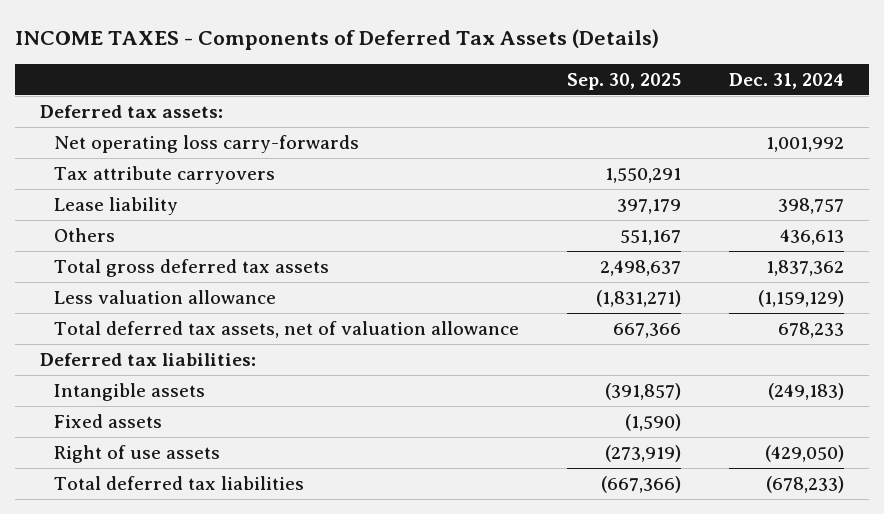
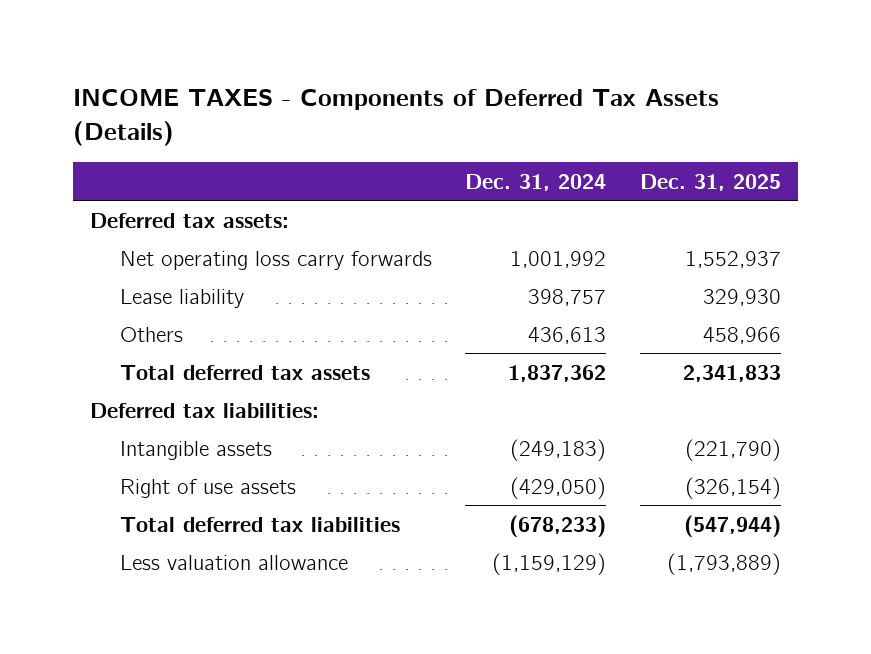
[567,72,682,90] Sep. 30, 2025 -> none
none -> [640,173,782,191] Dec. 31, 2025
[53,166,275,185] Tax attribute carryovers -> none
[53,135,359,154] Net operating loss carry-forwards -> [119,250,432,270] Net operating loss carry forwards
[53,321,519,339] Total deferred tax assets, net of valuation allowance -> none
[53,259,329,278] Total gross deferred tax assets -> [119,364,370,380] Total deferred tax assets
[53,414,162,429] Fixed assets -> none
[53,290,276,305] Less valuation allowance -> [119,554,348,570] Less valuation allowance

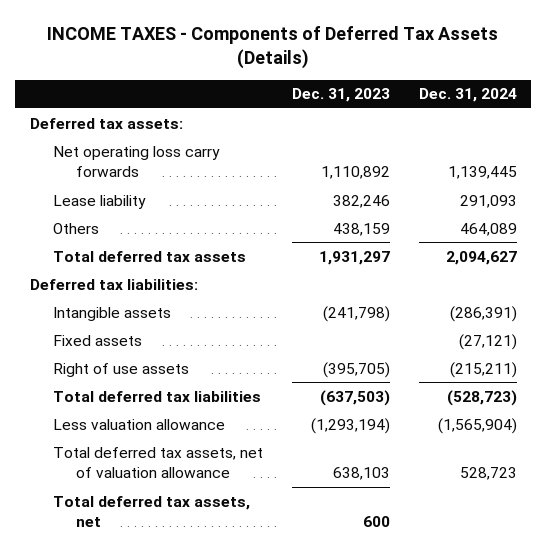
[640,173,782,191] Dec. 31, 2025 -> none
none -> [291,88,390,103] Dec. 31, 2023
[510,250,607,268] 1,001,992 -> [447,166,517,180] 1,139,445
[528,288,607,306] 398,757 -> [459,194,517,208] 291,093
[528,326,607,344] 436,613 -> [459,222,517,236] 464,089
[508,364,607,382] 1,837,362 -> [445,250,517,265] 2,094,627
[510,438,607,461] (249,183) -> [449,305,517,322] (286,391)
none -> [52,334,142,346] Fixed assets
[510,476,607,499] (429,050) -> [449,361,517,378] (215,211)
[509,514,607,537] (678,233) -> [446,389,517,406] (528,723)
[492,552,607,575] (1,159,129) -> [437,417,517,434] (1,565,904)
none -> [52,446,263,479] Total deferred tax assets, net of valuation allowance
none -> [52,495,250,528] Total deferred tax assets, net

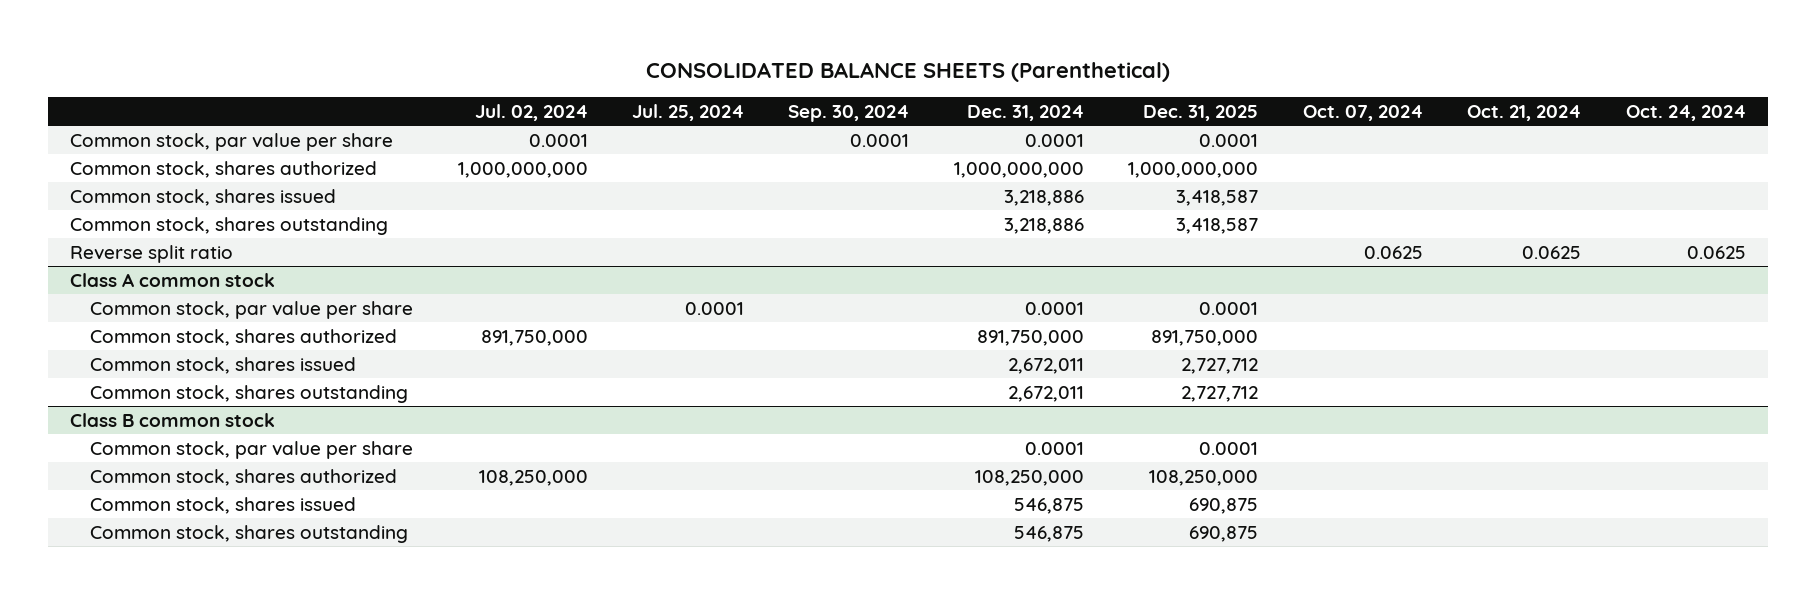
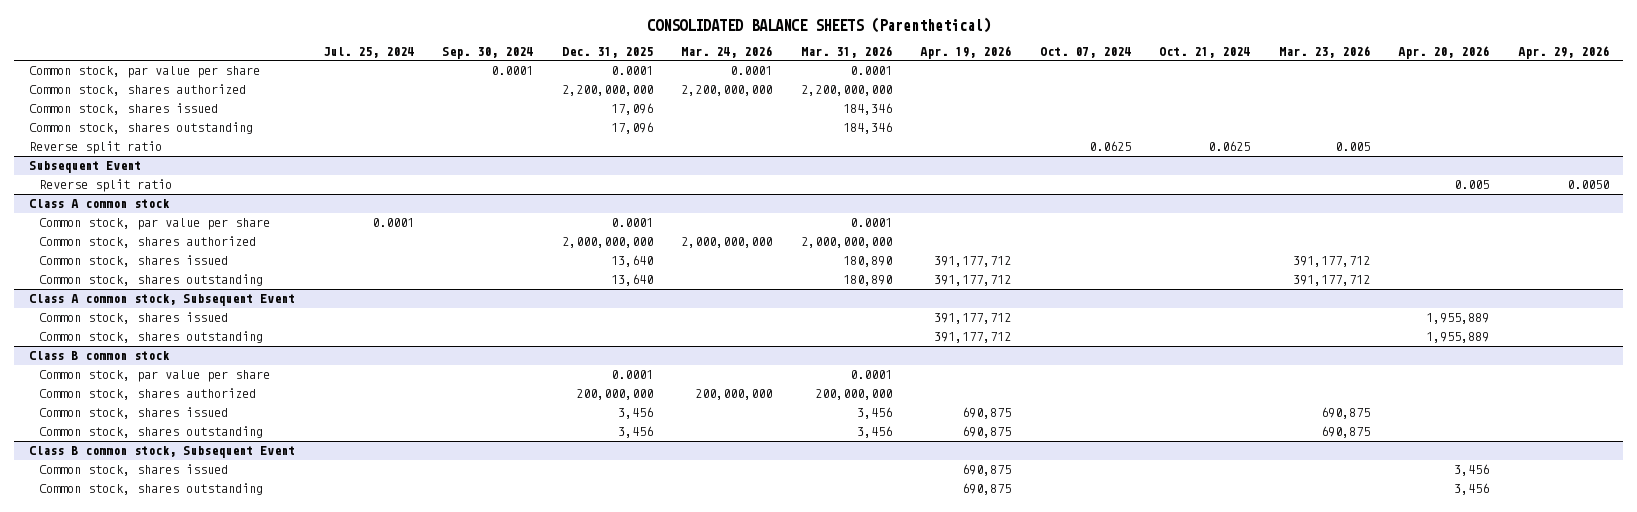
[474,103,588,121] Jul. 02, 2024 -> none
[966,104,1084,121] Dec. 31, 2024 -> none
[1625,104,1746,121] Oct. 24, 2024 -> none
none -> [681,45,773,58] Mar. 24, 2026
none -> [800,45,892,58] Mar. 31, 2026
none -> [920,45,1012,59] Apr. 19, 2026
none -> [1278,45,1370,58] Mar. 23, 2026
none -> [1398,45,1490,59] Apr. 20, 2026
none -> [1517,45,1609,59] Apr. 29, 2026
[1128,161,1259,178] 1,000,000,000 -> [561,85,653,97] 2,200,000,000
[1176,189,1259,206] 3,418,587 -> [610,103,653,116] 17,096
[1176,217,1259,234] 3,418,587 -> [610,122,653,135] 17,096
none -> [28,161,141,174] Subsequent Event
none -> [39,179,173,193] Reverse split ratio
[1151,329,1259,346] 891,750,000 -> [561,237,653,249] 2,000,000,000
[1181,357,1259,374] 2,727,712 -> [610,255,653,268] 13,640
[1181,385,1259,402] 2,727,712 -> [610,274,653,287] 13,640
none -> [28,294,295,307] Class A common stock, Subsequent Event
none -> [39,312,229,325] Common stock, shares issued
none -> [39,331,264,344] Common stock, shares outstanding
[1149,469,1259,486] 108,250,000 -> [575,389,653,401] 200,000,000
[1189,497,1259,514] 690,875 -> [617,407,653,420] 3,456
[1189,525,1259,542] 690,875 -> [617,426,653,439] 3,456
none -> [28,446,295,459] Class B common stock, Subsequent Event
none -> [39,464,229,477] Common stock, shares issued
none -> [39,483,264,496] Common stock, shares outstanding

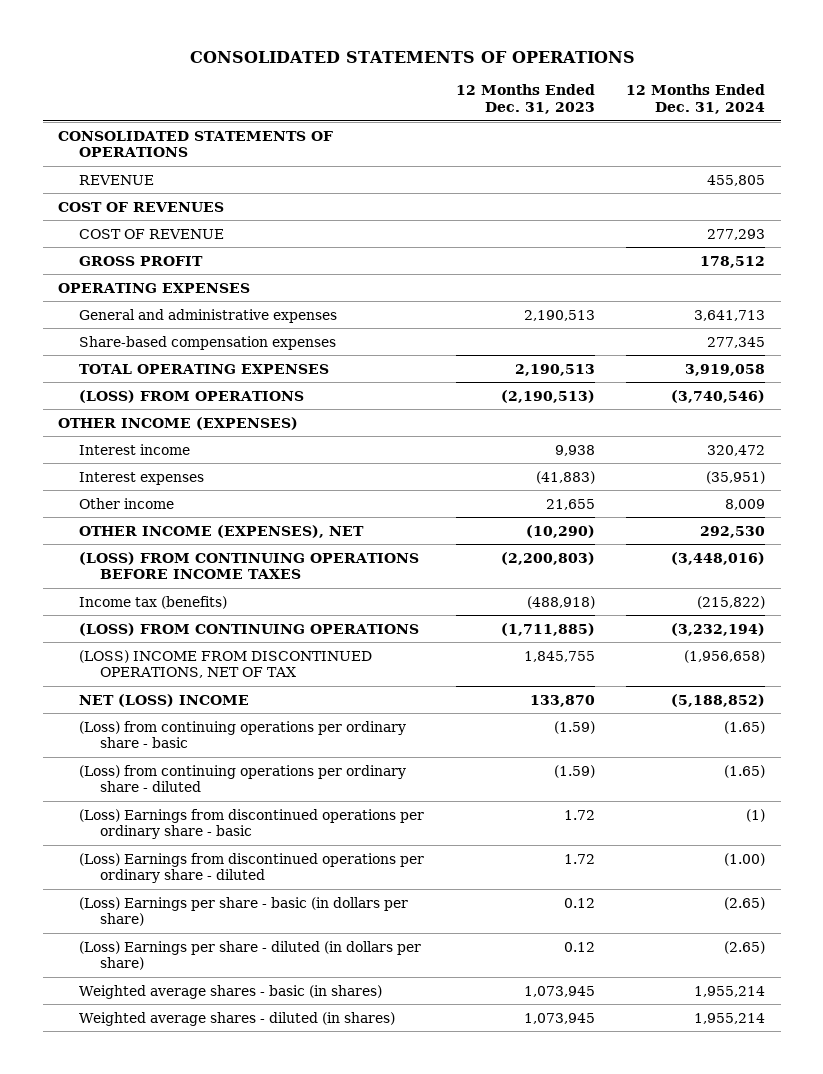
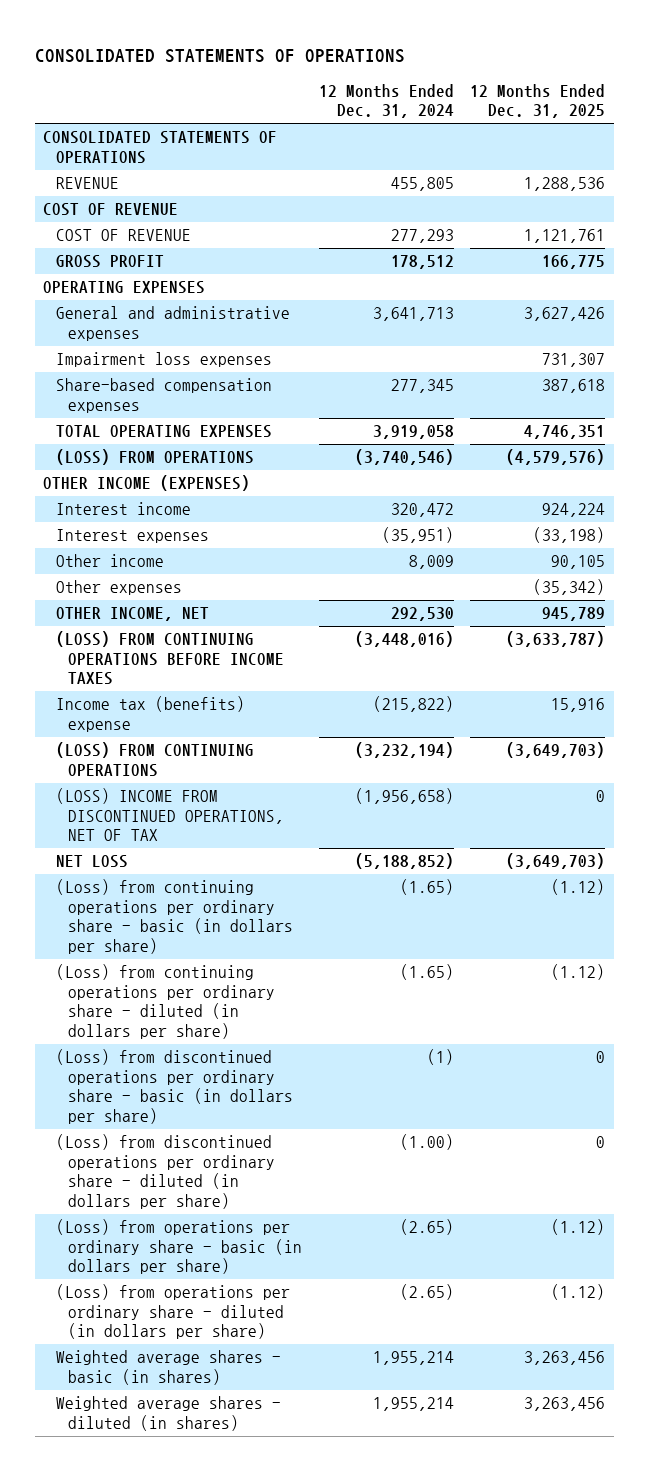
[455,84,595,115] 12 Months Ended Dec. 31, 2023 -> none
none -> [470,83,606,119] 12 Months Ended Dec. 31, 2025
[58,201,225,212] COST OF REVENUES -> [43,203,179,217] COST OF REVENUE
none -> [55,352,272,368] Impairment loss expenses
none -> [55,580,182,596] Other expenses
[79,524,365,538] OTHER INCOME (EXPENSES), NET -> [55,607,209,622] OTHER INCOME, NET
[79,595,228,609] Income tax (benefits) -> [55,696,245,732] Income tax (benefits) expense
[79,693,250,707] NET (LOSS) INCOME -> [55,855,128,869] NET LOSS
[79,720,407,749] (Loss) from continuing operations per ordinary share - basic -> [55,879,293,954] (Loss) from continuing operations per ordinary share - basic (in dollars per share)
[79,764,407,793] (Loss) from continuing operations per ordinary share - diluted -> [55,964,275,1039] (Loss) from continuing operations per ordinary share - diluted (in dollars per share)
[79,808,425,840] (Loss) Earnings from discontinued operations per ordinary share - basic -> [55,1049,293,1124] (Loss) from discontinued operations per ordinary share - basic (in dollars per share)
[79,852,425,884] (Loss) Earnings from discontinued operations per ordinary share - diluted -> [55,1134,275,1209] (Loss) from discontinued operations per ordinary share - diluted (in dollars per share)
[79,896,409,927] (Loss) Earnings per share - basic (in dollars per share) -> [55,1219,302,1275] (Loss) from operations per ordinary share - basic (in dollars per share)
[79,940,422,971] (Loss) Earnings per share - diluted (in dollars per share) -> [55,1284,290,1340] (Loss) from operations per ordinary share - diluted (in dollars per share)

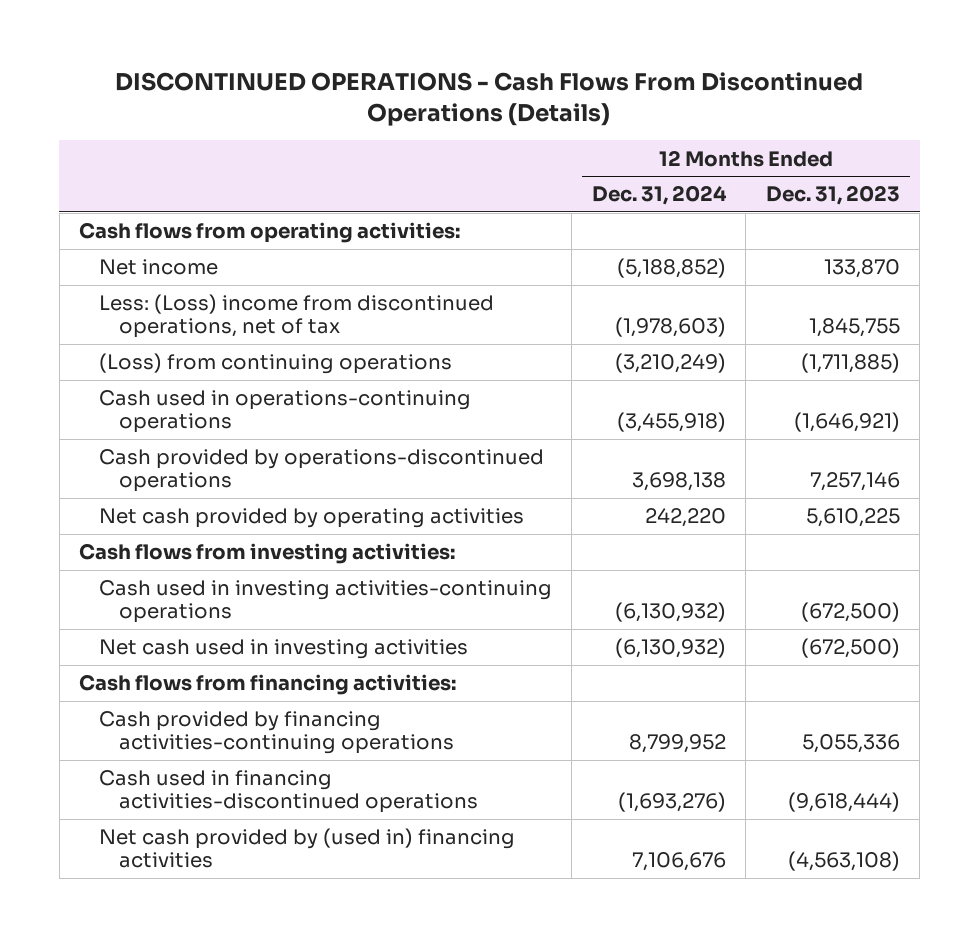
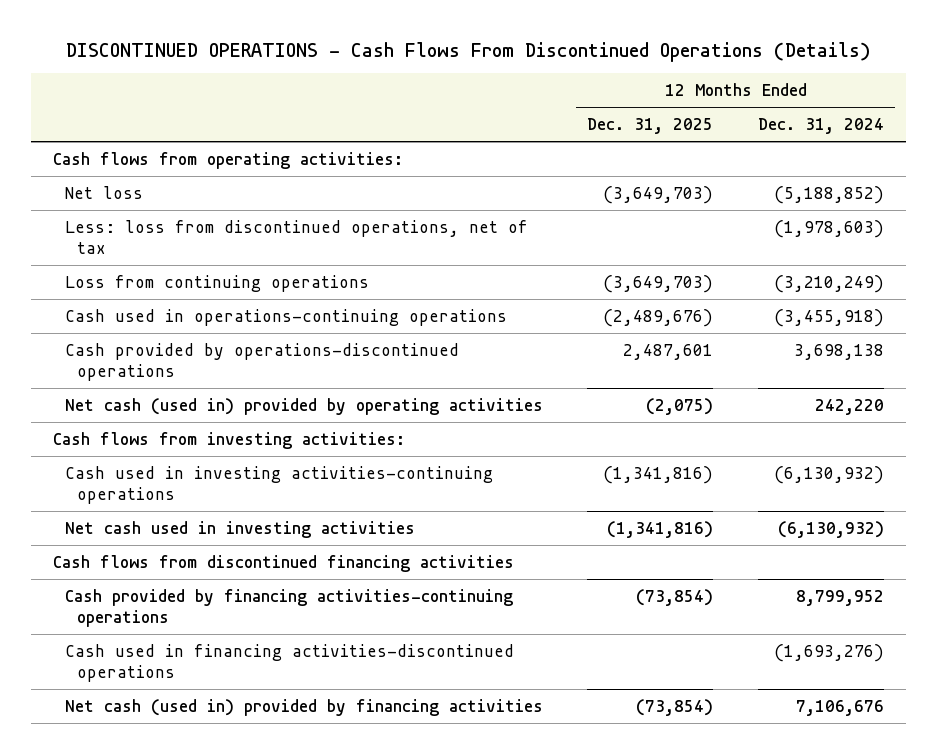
[765,185,900,206] Dec. 31, 2023 -> none
none -> [587,118,714,135] Dec. 31, 2025
[98,259,218,276] Net income -> [64,185,143,199] Net loss
[98,294,494,339] Less: (Loss) income from discontinued operations, net of tax -> [64,219,528,255] Less: loss from discontinued operations, net of tax
[98,353,452,375] (Loss) from continuing operations -> [64,274,369,292] Loss from continuing operations
[98,508,524,529] Net cash provided by operating activities -> [64,397,543,415] Net cash (used in) provided by operating activities
[79,674,457,696] Cash flows from financing activities: -> [52,554,514,572] Cash flows from discontinued financing activities
[98,828,515,869] Net cash provided by (used in) financing activities -> [64,698,543,716] Net cash (used in) provided by financing activities

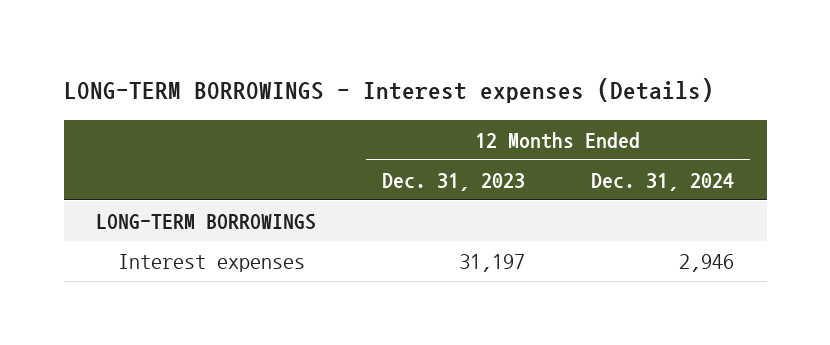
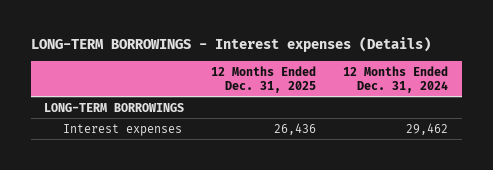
[382,172,526,191] Dec. 31, 2023 -> none
none -> [211,65,317,94] 12 Months Ended Dec. 31, 2025
[678,254,734,273] 2,946 -> [406,122,449,135] 29,462

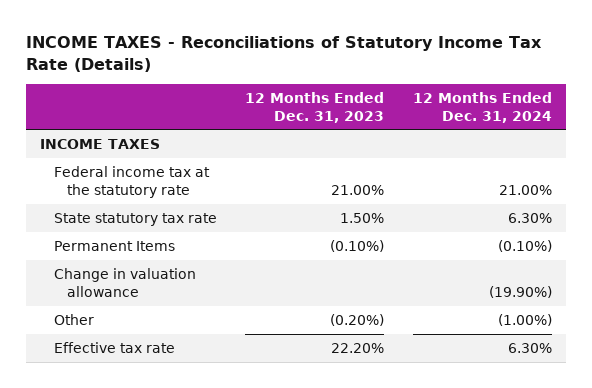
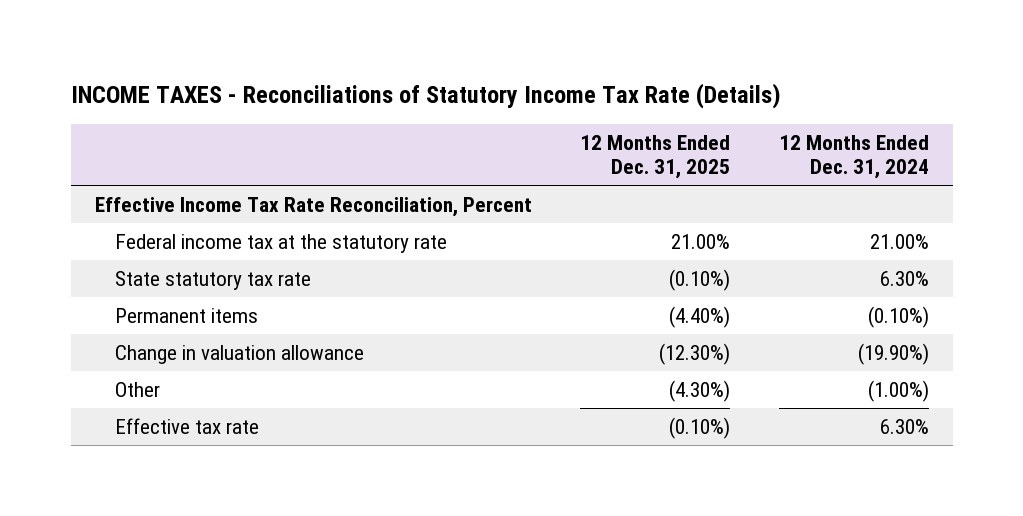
[245,91,385,123] 12 Months Ended Dec. 31, 2023 -> none
none -> [580,135,731,180] 12 Months Ended Dec. 31, 2025
[40,138,161,149] INCOME TAXES -> none
none -> [94,196,532,217] Effective Income Tax Rate Reconciliation, Percent
[53,240,175,251] Permanent Items -> [115,307,259,323] Permanent items

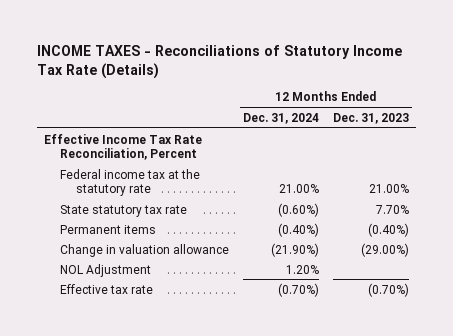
[580,135,731,180] 12 Months Ended Dec. 31, 2025 -> none
none -> [332,112,409,124] Dec. 31, 2023
[115,381,161,397] Other -> none
[879,270,929,286] 6.30% -> [277,202,319,217] (0.60%)
[867,305,929,328] (0.10%) -> [277,222,319,237] (0.40%)
[857,342,929,365] (19.90%) -> [270,242,319,257] (21.90%)
none -> [60,263,152,277] NOL Adjustment
[879,418,929,434] 6.30% -> [277,282,319,297] (0.70%)

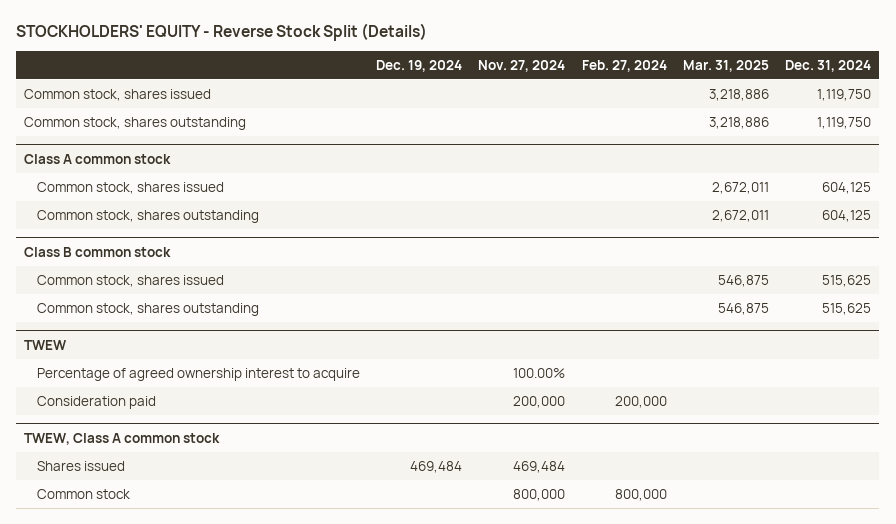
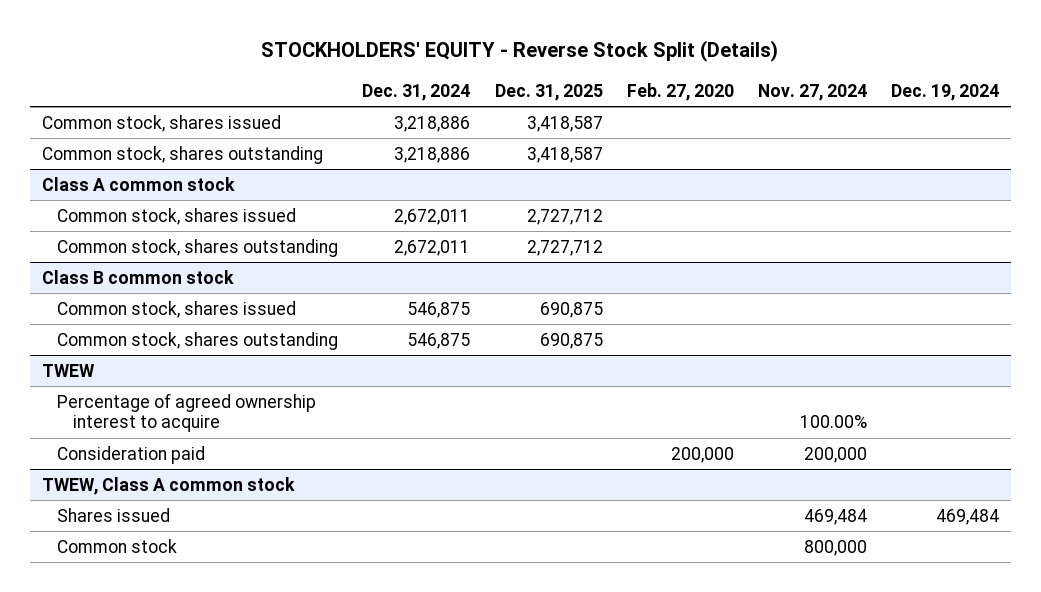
[581,59,667,72] Feb. 27, 2024 -> none
[682,59,769,72] Mar. 31, 2025 -> none
none -> [494,83,603,101] Dec. 31, 2025
none -> [626,82,734,101] Feb. 27, 2020
[817,88,872,101] 1,119,750 -> [394,115,471,132] 3,218,886
[817,116,872,129] 1,119,750 -> [394,146,471,163] 3,218,886
[822,181,872,194] 604,125 -> [394,208,471,225] 2,672,011
[822,209,872,222] 604,125 -> [394,239,471,256] 2,672,011
[822,274,872,287] 515,625 -> [407,301,471,318] 546,875
[822,302,872,315] 515,625 -> [407,332,471,349] 546,875

